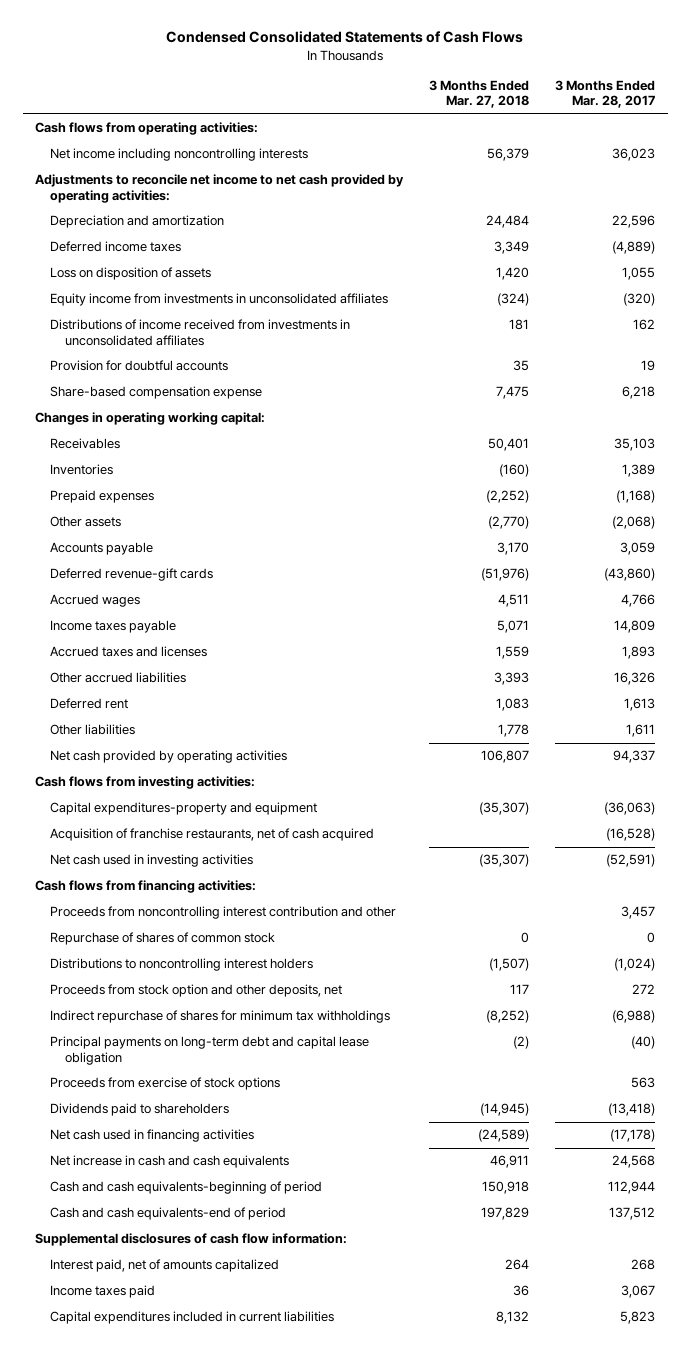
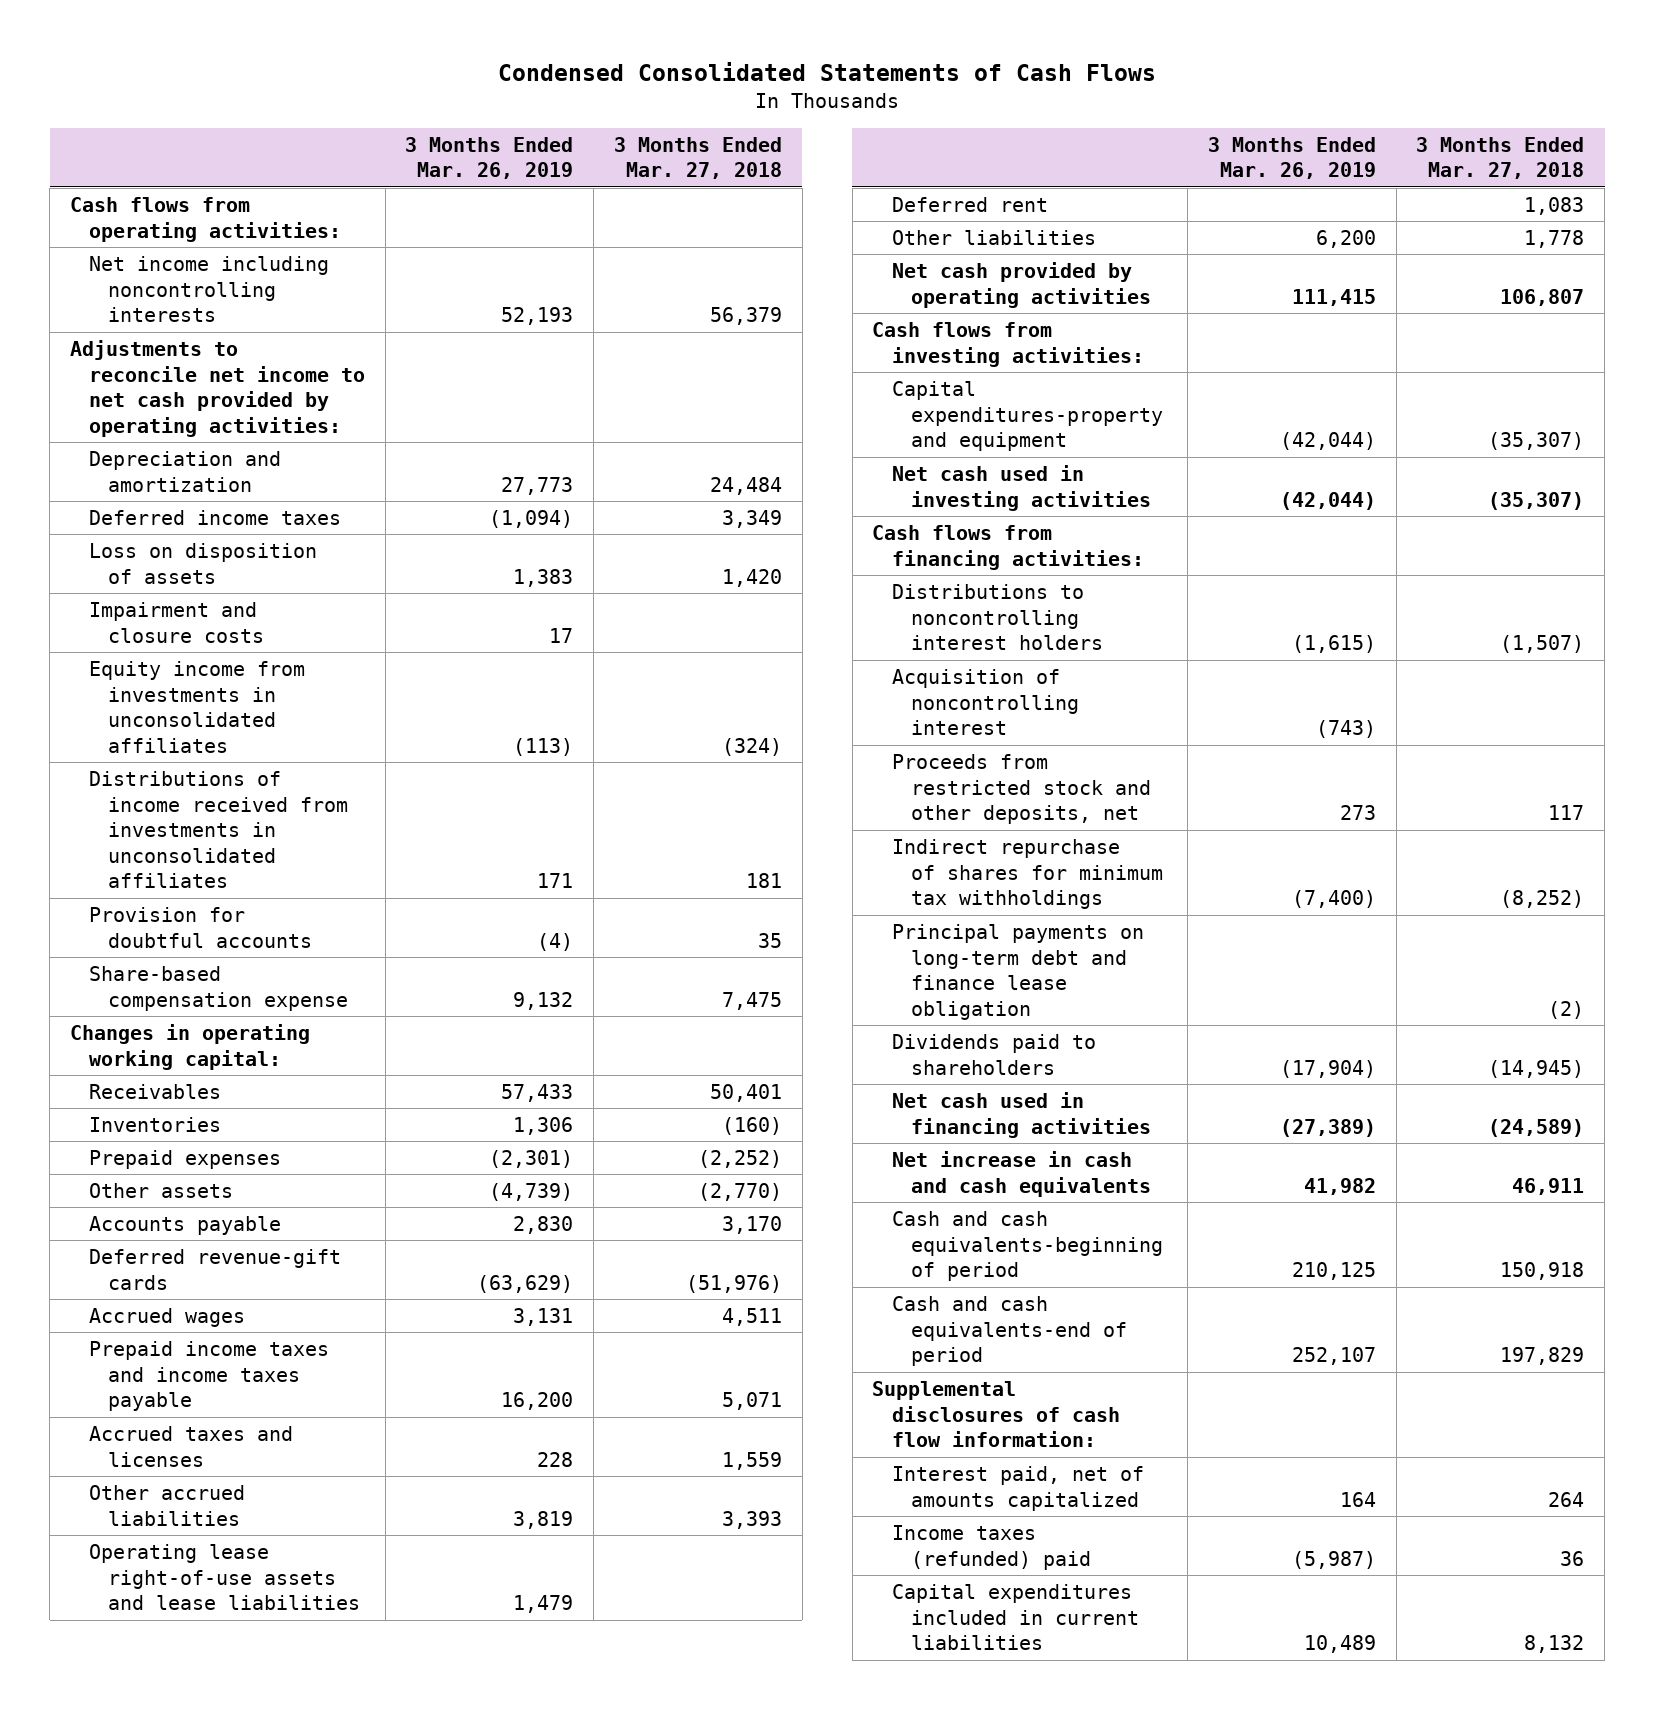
[555,79,656,109] 3 Months Ended Mar. 28, 2017 -> none
none -> [405,136,574,180] 3 Months Ended Mar. 26, 2019
none -> [88,602,265,643] Impairment and closure costs
[50,620,177,634] Income taxes payable -> [88,1341,329,1412] Prepaid income taxes and income taxes payable
none -> [88,1544,361,1611] Operating lease right-of-use assets and lease liabilities
[50,828,375,842] Acquisition of franchise restaurants, net of cash acquired -> none
[50,906,397,920] Proceeds from noncontrolling interest contribution and other -> none
[50,932,276,946] Repurchase of shares of common stock -> none
none -> [891,669,1079,736] Acquisition of noncontrolling interest
[50,984,343,998] Proceeds from stock option and other deposits, net -> [891,754,1151,825] Proceeds from restricted stock and other deposits, net
[50,1077,281,1091] Proceeds from exercise of stock options -> none
[50,1036,370,1066] Principal payments on long-term debt and capital lease obligation -> [891,924,1144,1020] Principal payments on long-term debt and finance lease obligation
[50,1285,156,1299] Income taxes paid -> [891,1525,1091,1570] Income taxes (refunded) paid

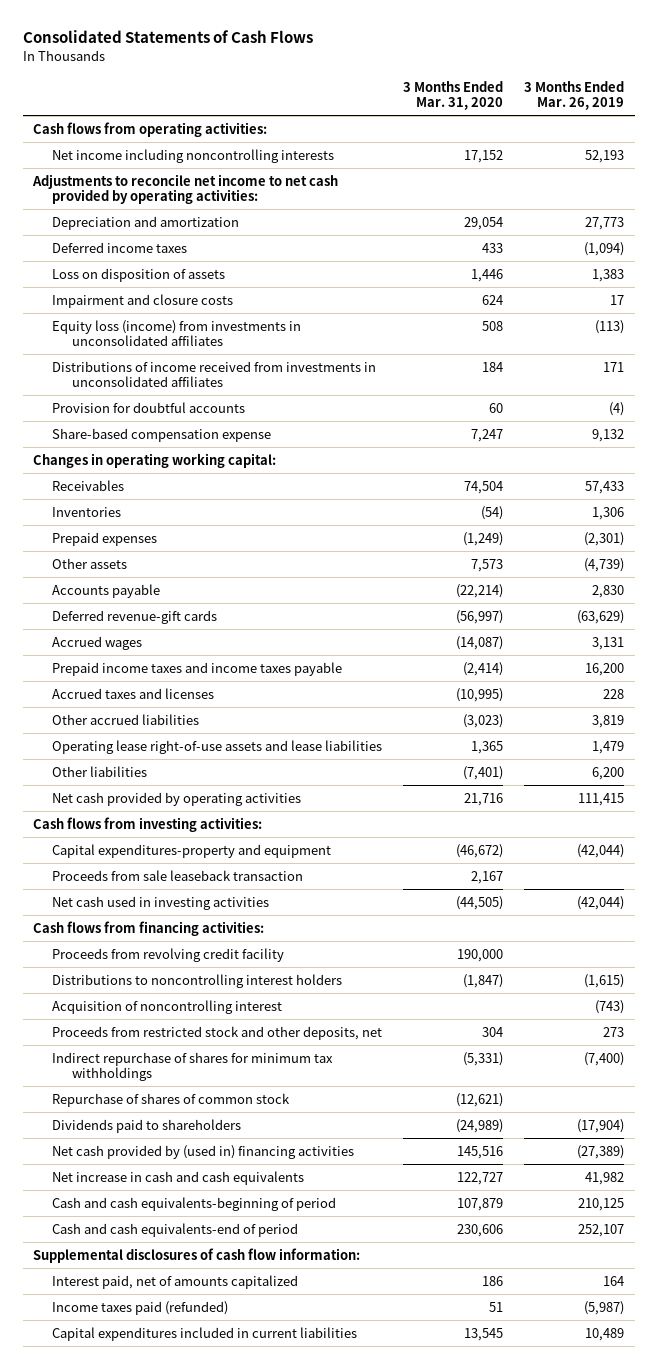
[498,61,1157,81] Condensed Consolidated Statements of Cash Flows -> [22,30,313,44] Consolidated Statements of Cash Flows
[613,136,782,180] 3 Months Ended Mar. 27, 2018 -> none
none -> [403,81,504,111] 3 Months Ended Mar. 31, 2020
[88,661,305,753] Equity income from investments in unconsolidated affiliates -> [52,319,302,346] Equity loss (income) from investments in unconsolidated affiliates
[891,197,1048,213] Deferred rent -> none
none -> [52,869,304,881] Proceeds from sale leaseback transaction
none -> [52,947,285,962] Proceeds from revolving credit facility
[891,924,1144,1020] Principal payments on long-term debt and finance lease obligation -> none
none -> [52,1092,291,1107] Repurchase of shares of common stock
[891,1092,1151,1138] Net cash used in financing activities -> [52,1144,355,1159] Net cash provided by (used in) financing activities
[891,1525,1091,1570] Income taxes (refunded) paid -> [52,1300,229,1315] Income taxes paid (refunded)

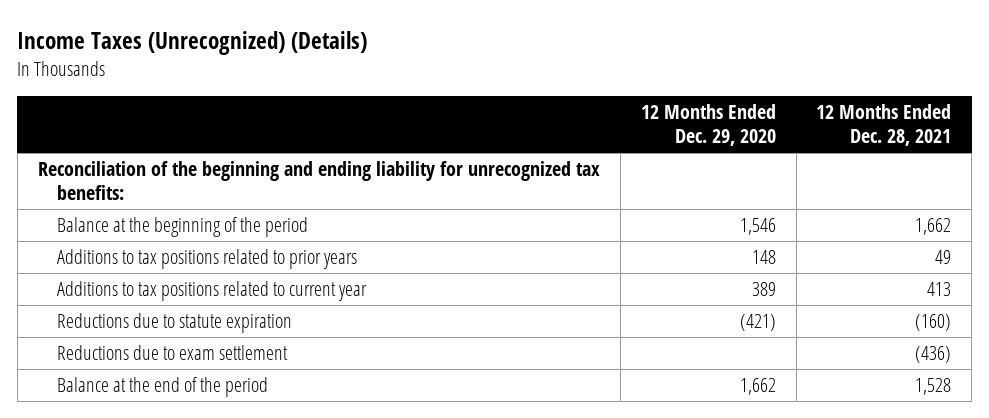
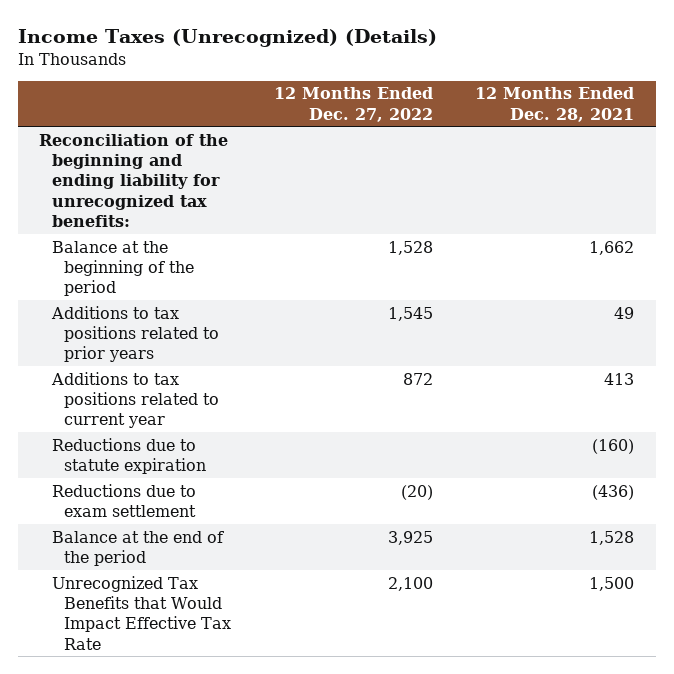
[640,104,776,147] 12 Months Ended Dec. 29, 2020 -> none
none -> [273,87,433,122] 12 Months Ended Dec. 27, 2022
none -> [51,575,231,650] Unrecognized Tax Benefits that Would Impact Effective Tax Rate

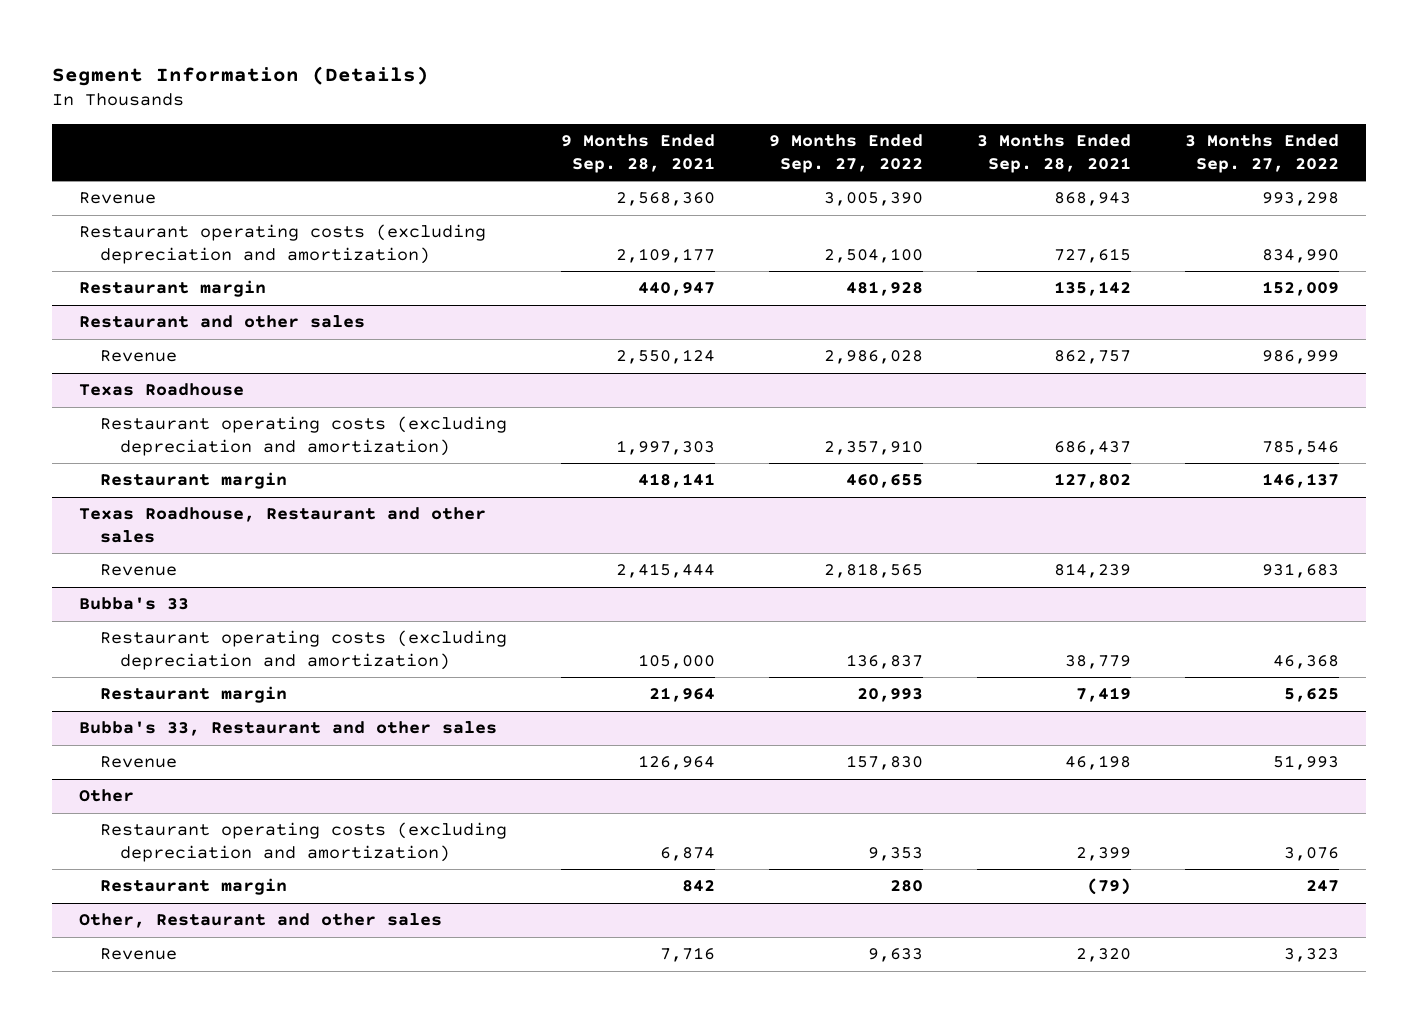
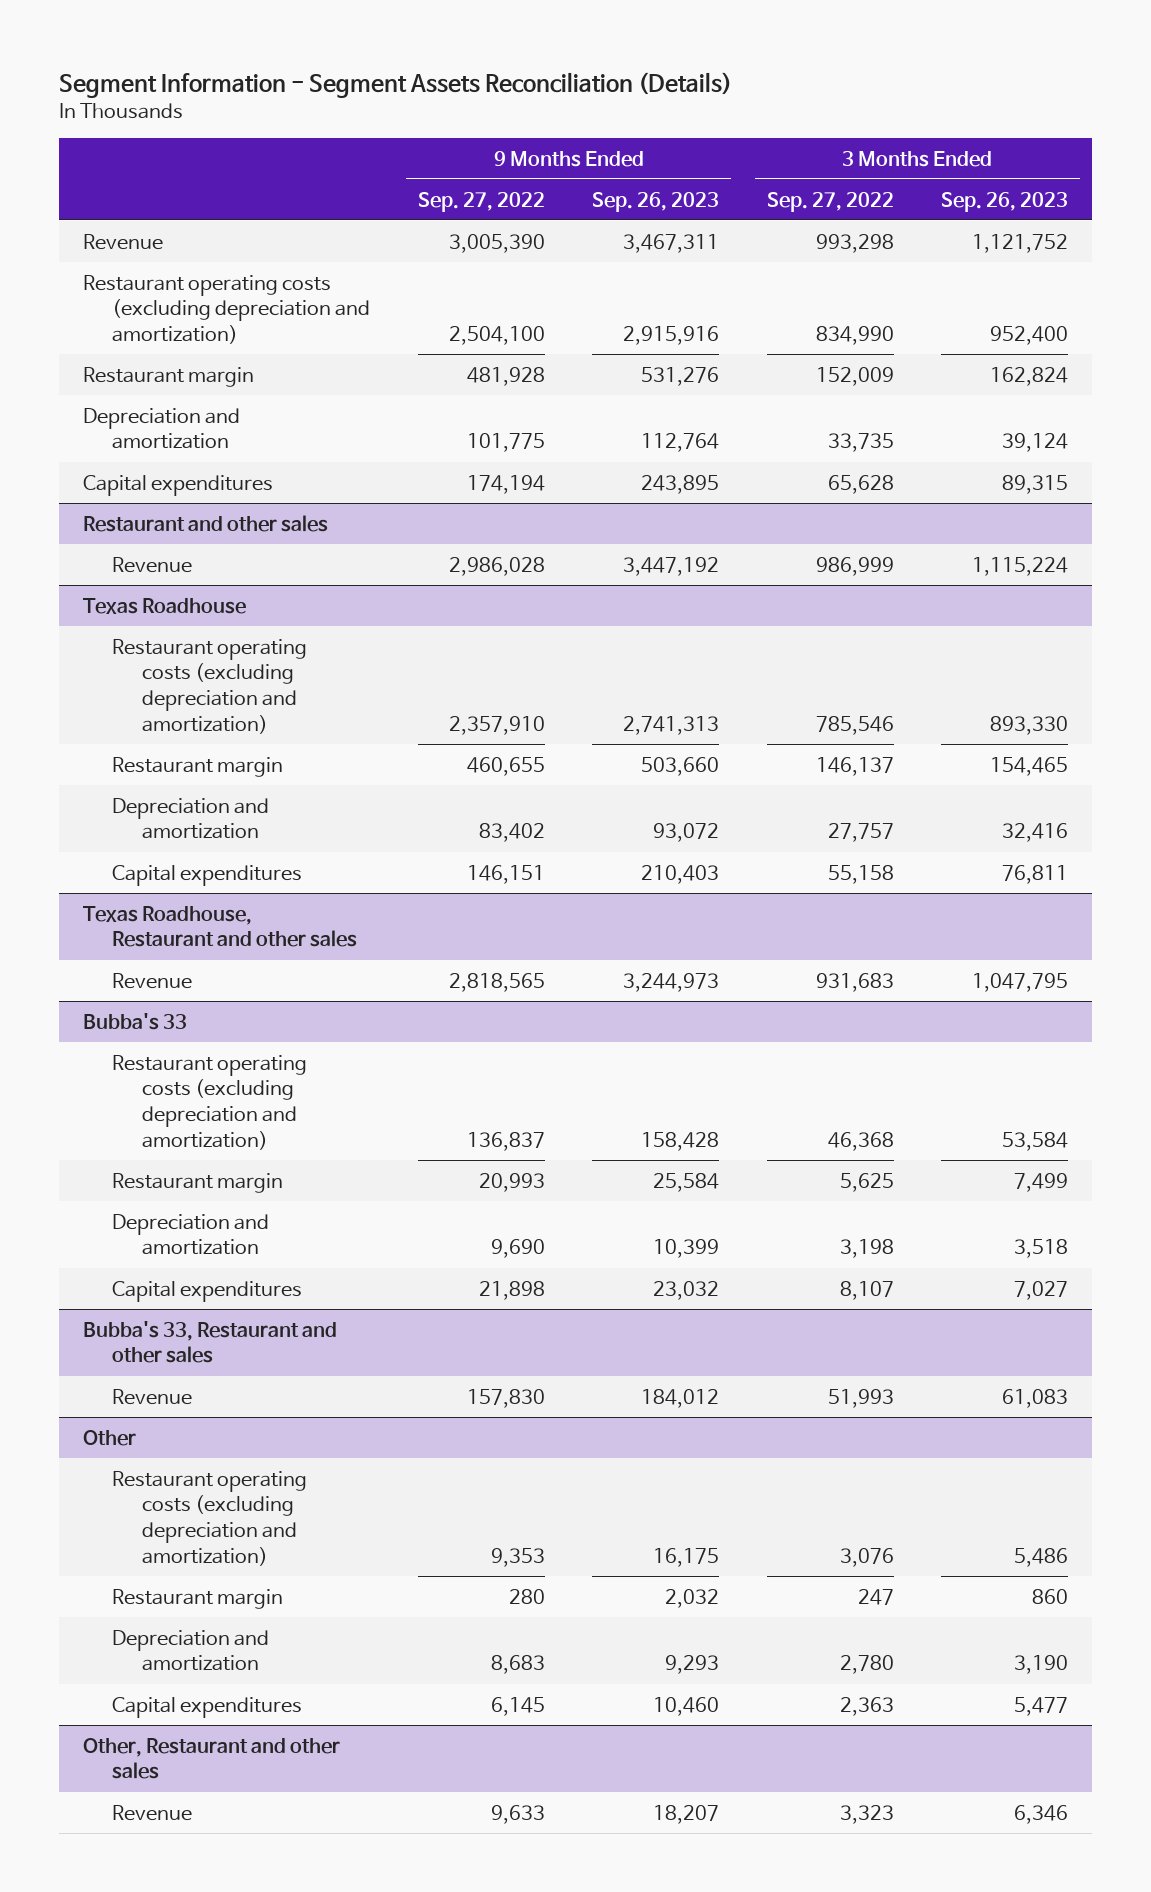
[52,65,430,86] Segment Information (Details) -> [59,71,733,98] Segment Information - Segment Assets Reconciliation (Details)
[560,134,715,173] 9 Months Ended Sep. 28, 2021 -> none
[977,134,1132,173] 3 Months Ended Sep. 28, 2021 -> none
none -> [592,191,720,212] Sep. 26, 2023
none -> [940,191,1068,212] Sep. 26, 2023
none -> [83,407,241,450] Depreciation and amortization
none -> [83,474,274,496] Capital expenditures
none -> [112,797,270,840] Depreciation and amortization
none -> [112,864,303,886] Capital expenditures
none -> [112,1213,270,1256] Depreciation and amortization
none -> [112,1280,303,1302] Capital expenditures
none -> [112,1629,270,1672] Depreciation and amortization
none -> [112,1696,303,1718] Capital expenditures

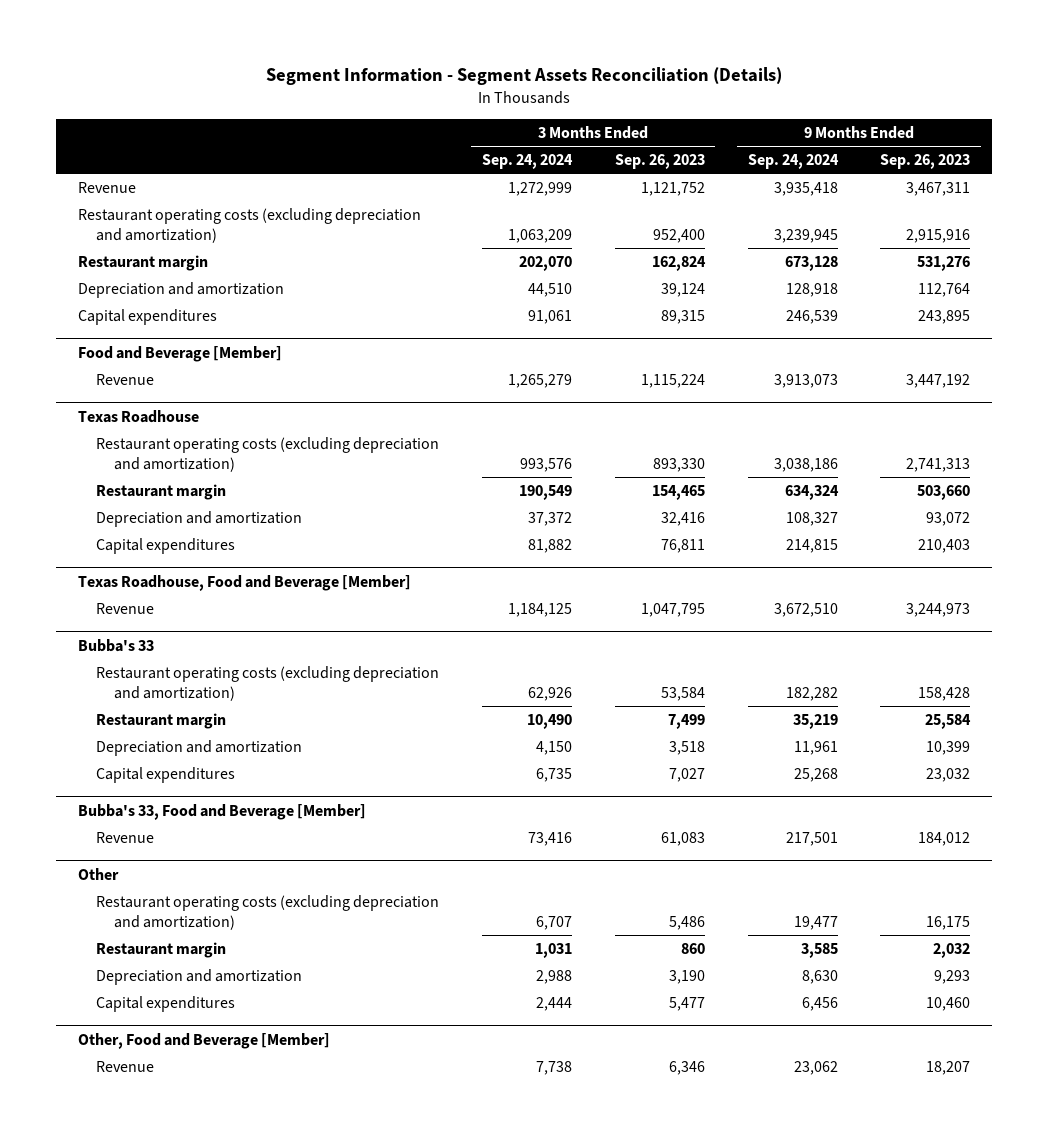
[417,191,545,212] Sep. 27, 2022 -> none
[766,191,894,212] Sep. 27, 2022 -> none
none -> [481,154,573,170] Sep. 24, 2024
none -> [747,154,839,170] Sep. 24, 2024
[83,514,329,532] Restaurant and other sales -> [77,345,282,362] Food and Beverage [Member]
[83,905,358,948] Texas Roadhouse, Restaurant and other sales -> none
none -> [77,574,411,591] Texas Roadhouse, Food and Beverage [Member]
[83,1320,338,1364] Bubba's 33, Restaurant and other sales -> none
none -> [77,803,366,820] Bubba's 33, Food and Beverage [Member]
[83,1737,341,1780] Other, Restaurant and other sales -> none
none -> [77,1032,330,1049] Other, Food and Beverage [Member]

